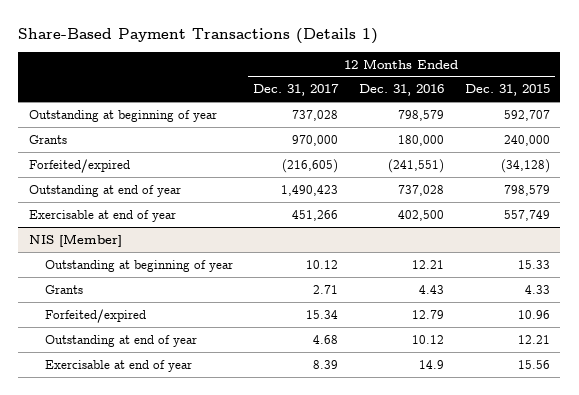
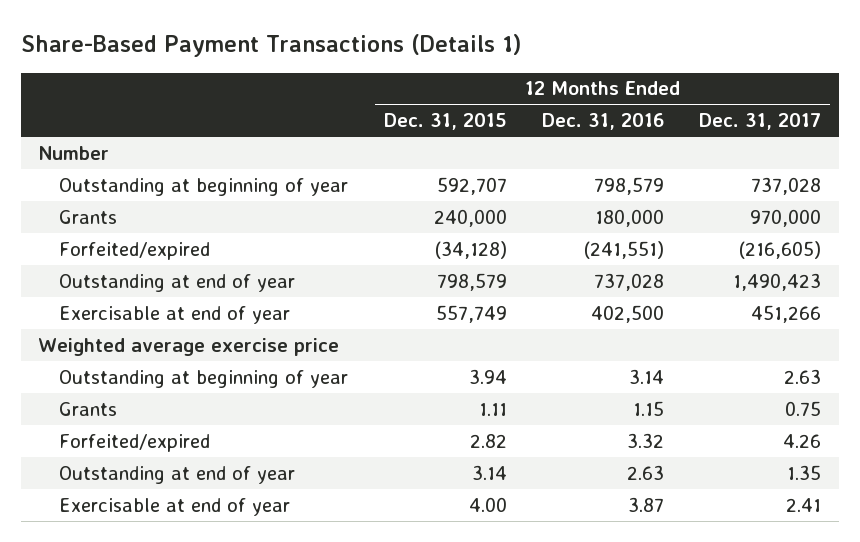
none -> [38,145,110,160] Number
[28,233,122,247] NIS [Member] -> none
none -> [38,337,340,356] Weighted average exercise price
[306,259,339,269] 10.12 -> [784,368,822,384] 2.63
[411,259,444,269] 12.21 -> [629,368,665,384] 3.14
[517,259,550,269] 15.33 -> [468,368,507,384] 3.94
[313,284,339,294] 2.71 -> [785,400,822,416] 0.75
[418,284,444,294] 4.43 -> [633,400,665,416] 1.15
[524,284,550,294] 4.33 -> [478,402,507,416] 1.11
[306,309,339,319] 15.34 -> [783,433,822,448] 4.26
[411,309,444,319] 12.79 -> [627,432,665,448] 3.32
[517,309,550,319] 10.96 -> [469,433,507,448] 2.82
[313,334,339,344] 4.68 -> [787,464,822,480] 1.35
[411,334,444,344] 10.12 -> [627,464,665,480] 2.63
[517,334,550,344] 12.21 -> [471,464,507,480] 3.14
[313,359,339,369] 8.39 -> [786,497,822,512] 2.41
[418,359,444,369] 14.9 -> [628,496,665,512] 3.87
[517,359,550,369] 15.56 -> [468,496,507,512] 4.00

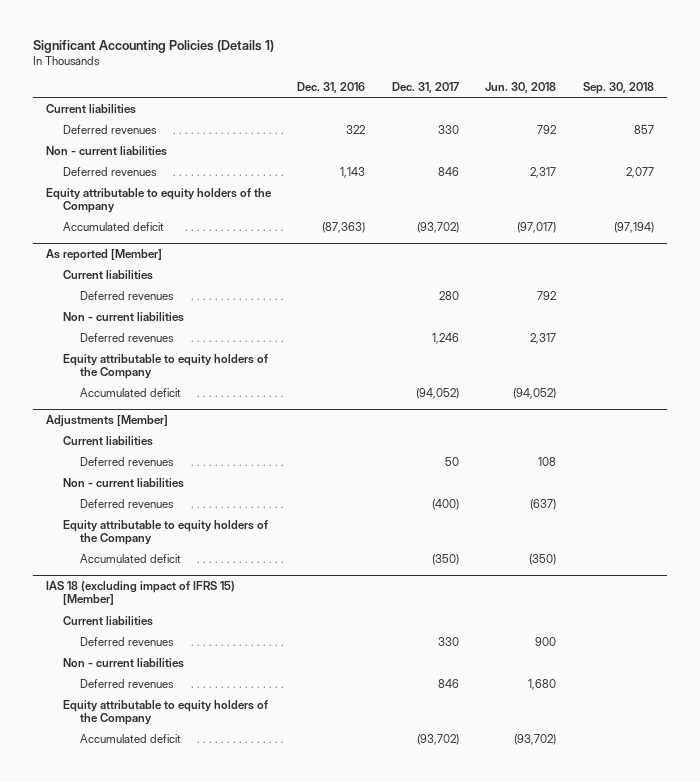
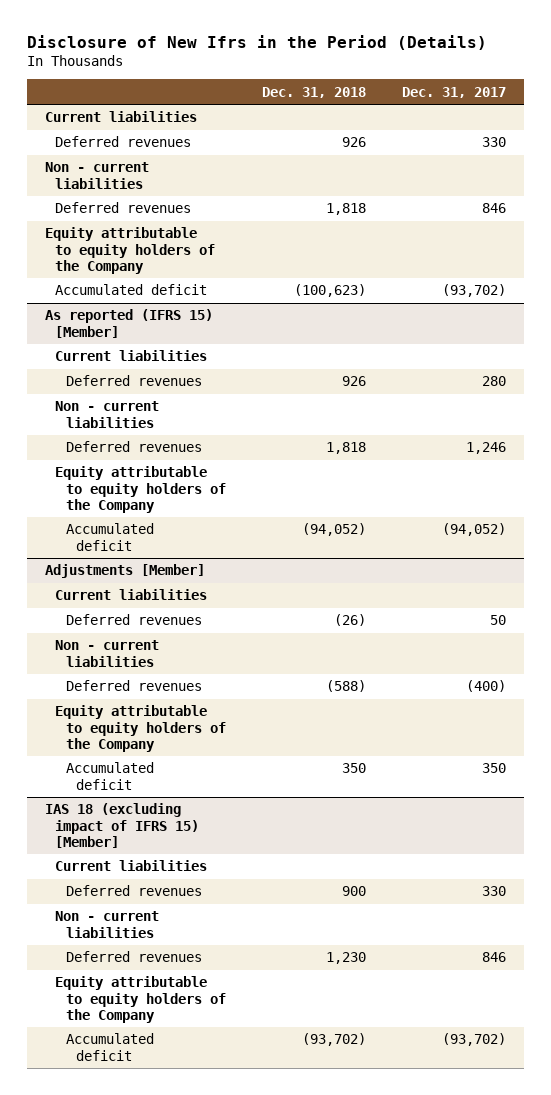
[32,40,274,54] Significant Accounting Policies (Details 1) -> [26,34,487,50] Disclosure of New Ifrs in the Period (Details)
[297,82,366,94] Dec. 31, 2016 -> none
[485,82,557,94] Jun. 30, 2018 -> none
[582,82,654,95] Sep. 30, 2018 -> none
none -> [262,86,367,98] Dec. 31, 2018
[45,249,162,262] As reported [Member] -> [44,309,213,338] As reported (IFRS 15) [Member]
[431,553,459,565] (350) -> [482,763,507,774] 350

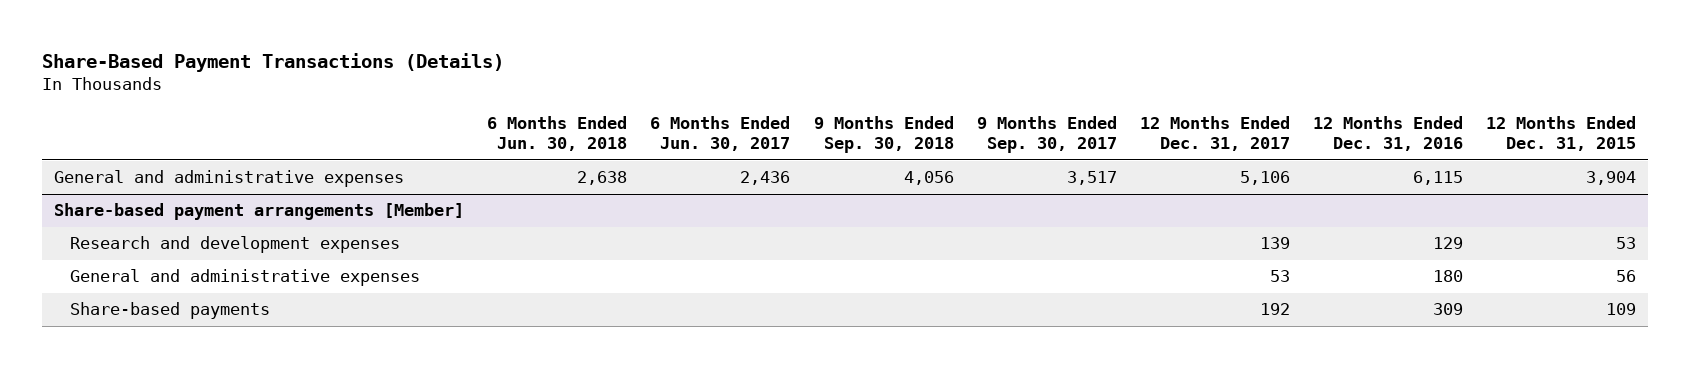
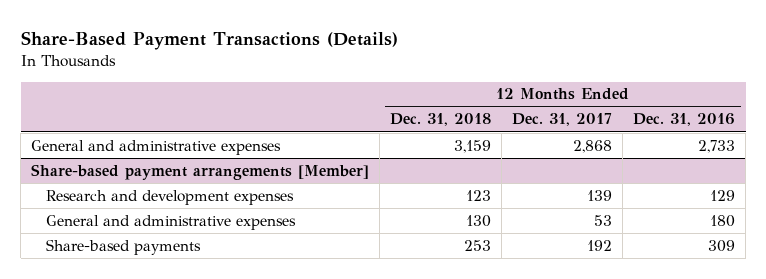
[487,116,628,152] 6 Months Ended Jun. 30, 2018 -> none
[650,116,791,152] 6 Months Ended Jun. 30, 2017 -> none
[813,116,954,154] 9 Months Ended Sep. 30, 2018 -> none
[976,116,1117,154] 9 Months Ended Sep. 30, 2017 -> none
[1486,116,1637,152] 12 Months Ended Dec. 31, 2015 -> none
none -> [390,113,492,127] Dec. 31, 2018
[1239,171,1290,186] 5,106 -> [573,139,613,153] 2,868
[1413,171,1464,186] 6,115 -> [698,139,736,153] 2,733

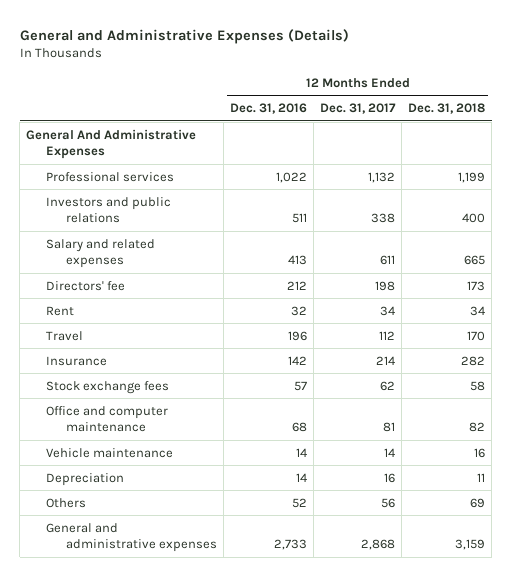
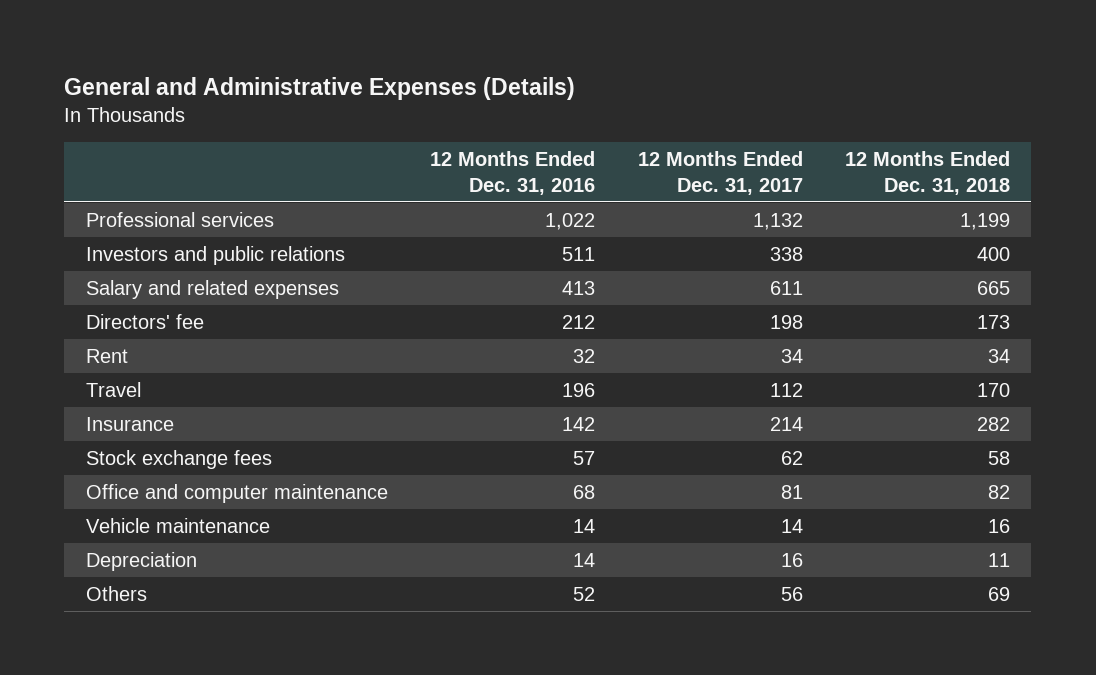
[26,128,197,160] General And Administrative Expenses -> none
[46,522,218,553] General and administrative expenses -> none

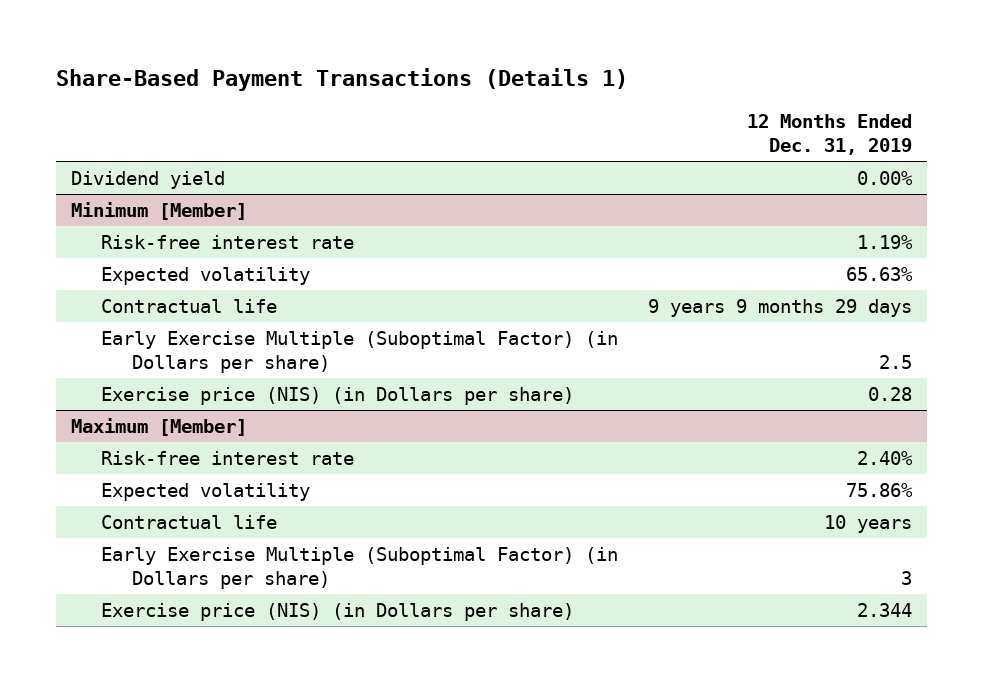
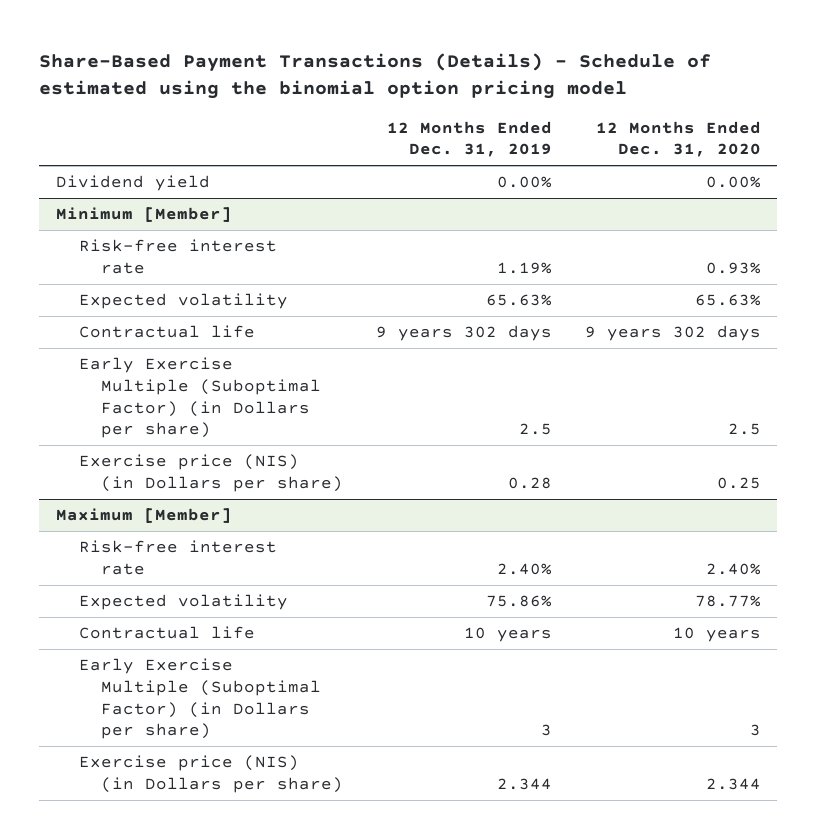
[56,67,629,91] Share-Based Payment Transactions (Details 1) -> [39,52,712,99] Share-Based Payment Transactions (Details) - Schedule of estimated using the binomial option pricing model
none -> [595,120,761,158] 12 Months Ended Dec. 31, 2020
[648,298,913,317] 9 years 9 months 29 days -> [376,325,553,342] 9 years 302 days

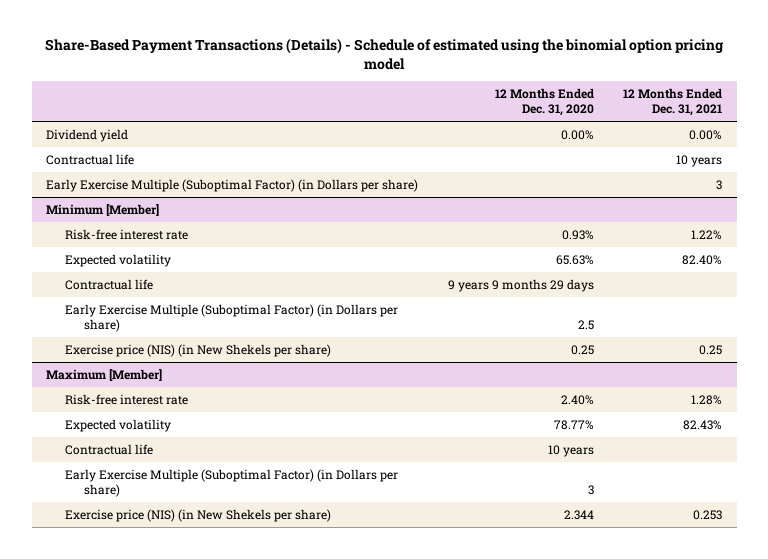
[387,120,553,158] 12 Months Ended Dec. 31, 2019 -> none
none -> [622,87,722,116] 12 Months Ended Dec. 31, 2021
none -> [46,153,135,165] Contractual life
none -> [46,178,419,192] Early Exercise Multiple (Suboptimal Factor) (in Dollars per share)
[584,325,761,342] 9 years 302 days -> [447,278,594,292] 9 years 9 months 29 days
[78,454,344,492] Exercise price (NIS) (in Dollars per share) -> [65,343,332,357] Exercise price (NIS) (in New Shekels per share)
[78,755,344,793] Exercise price (NIS) (in Dollars per share) -> [65,508,332,522] Exercise price (NIS) (in New Shekels per share)

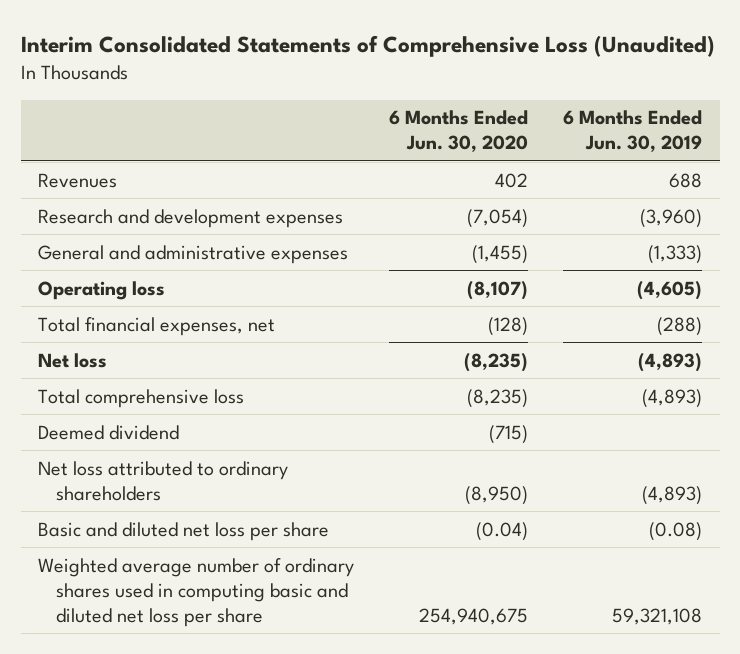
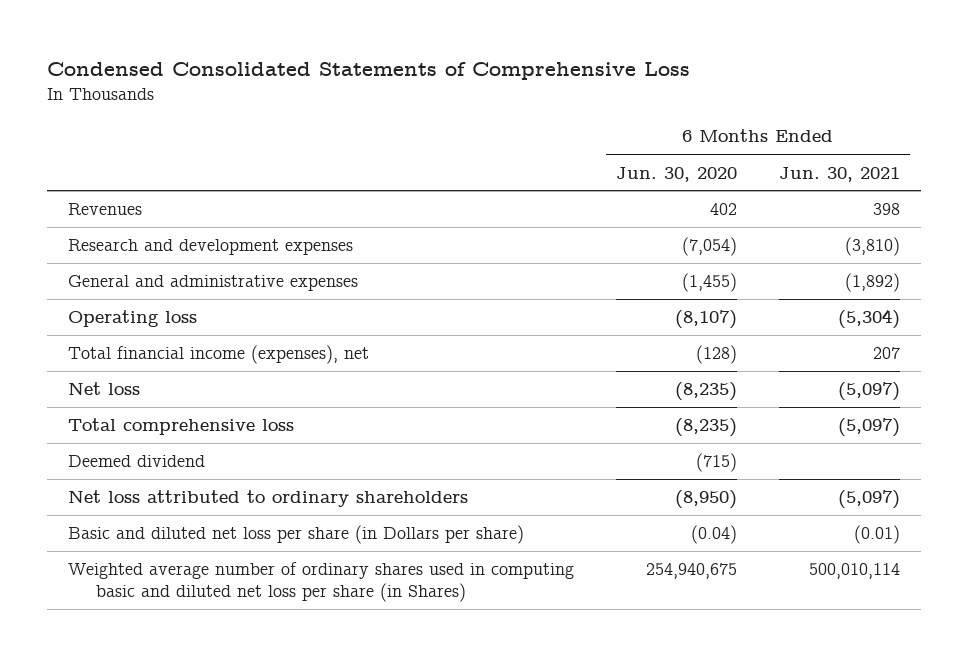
[20,35,715,58] Interim Consolidated Statements of Comprehensive Loss (Unaudited) -> [47,61,691,80] Condensed Consolidated Statements of Comprehensive Loss
[563,110,703,153] 6 Months Ended Jun. 30, 2019 -> none
none -> [778,166,900,182] Jun. 30, 2021
[38,316,276,336] Total financial expenses, net -> [68,345,370,365] Total financial income (expenses), net
[38,521,330,541] Basic and diluted net loss per share -> [68,525,525,545] Basic and diluted net loss per share (in Dollars per share)
[38,557,355,627] Weighted average number of ordinary shares used in computing basic and diluted net loss per share -> [68,562,575,603] Weighted average number of ordinary shares used in computing basic and diluted net loss per share (in Shares)

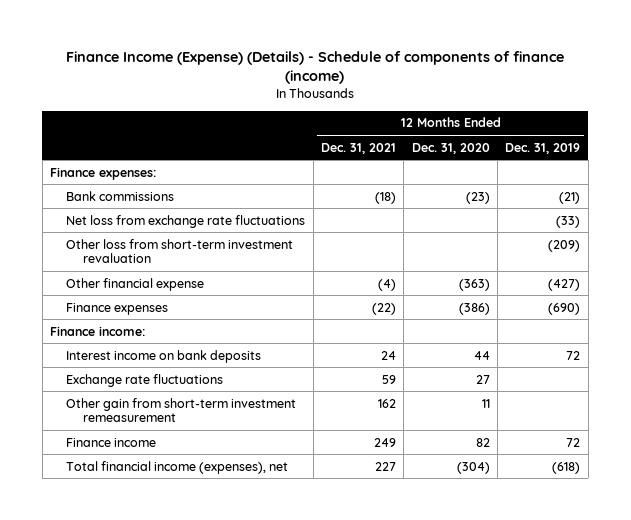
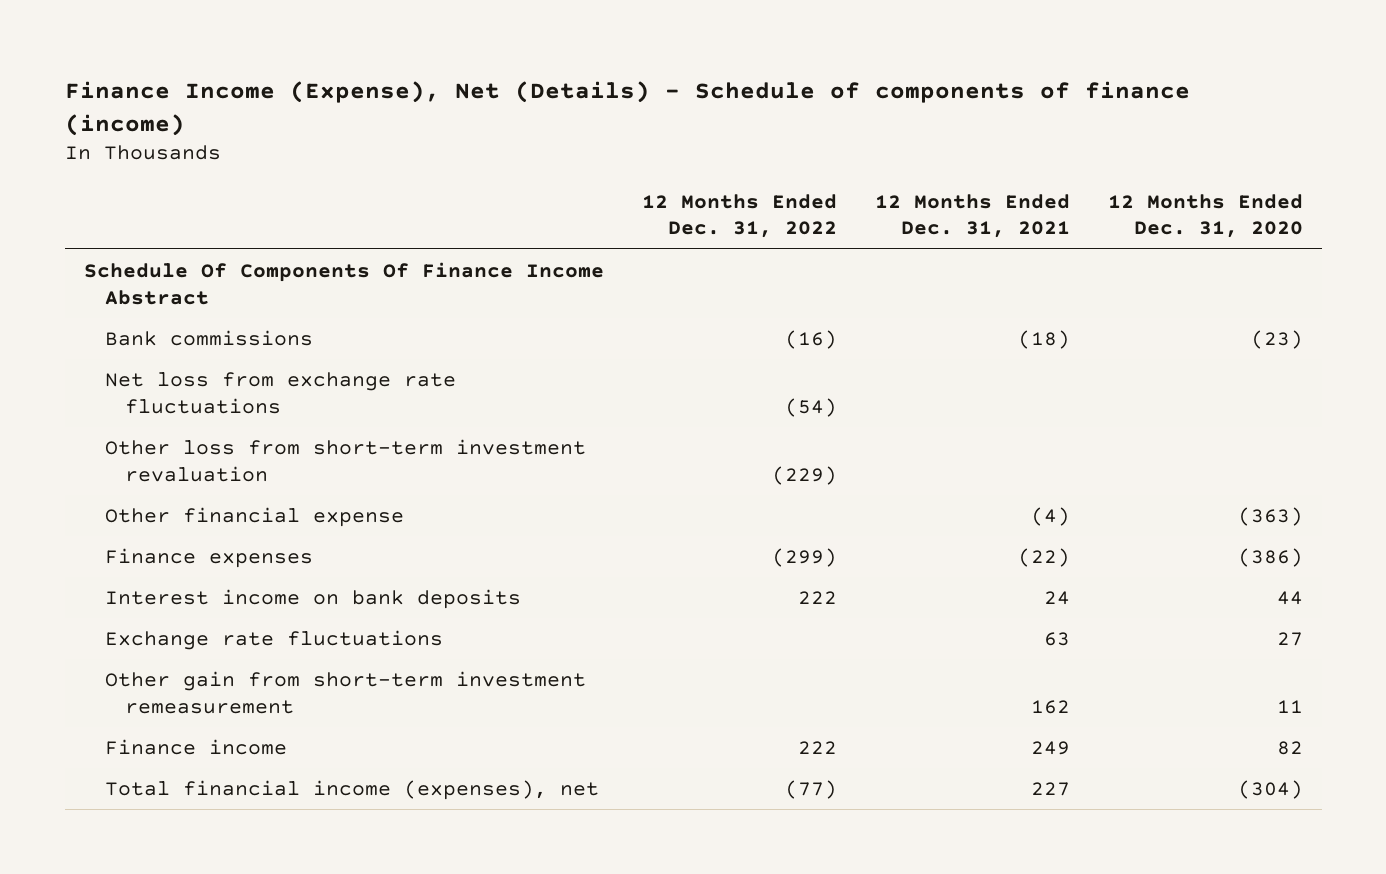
[66,50,565,85] Finance Income (Expense) (Details) - Schedule of components of finance (income) -> [64,80,1190,136] Finance Income (Expense), Net (Details) - Schedule of components of finance (income)
[505,142,581,154] Dec. 31, 2019 -> none
none -> [641,193,837,239] 12 Months Ended Dec. 31, 2022
[50,166,157,180] Finance expenses: -> none
none -> [83,261,604,305] Schedule Of Components Of Finance Income Abstract
[50,325,146,336] Finance income: -> none
[382,374,397,384] 59 -> [1043,631,1070,646] 63

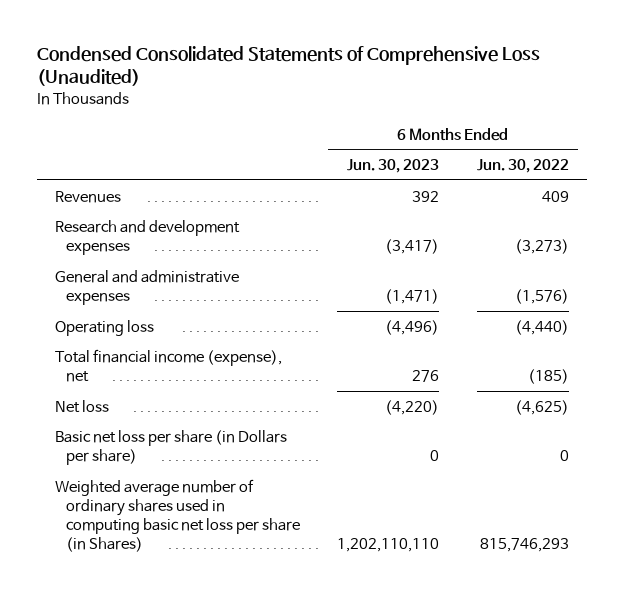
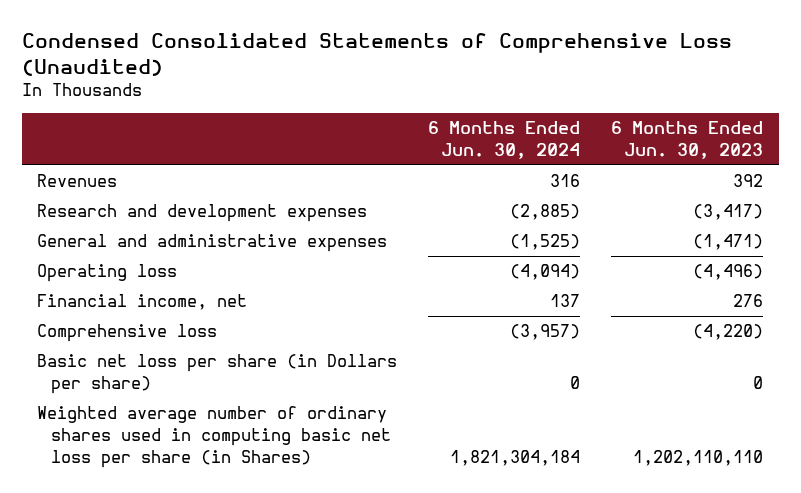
[476,159,569,174] Jun. 30, 2022 -> none
none -> [428,121,581,159] 6 Months Ended Jun. 30, 2024
[55,348,283,382] Total financial income (expense), net -> [37,294,248,311] Financial income, net
[55,399,110,413] Net loss -> [37,324,218,343] Comprehensive loss

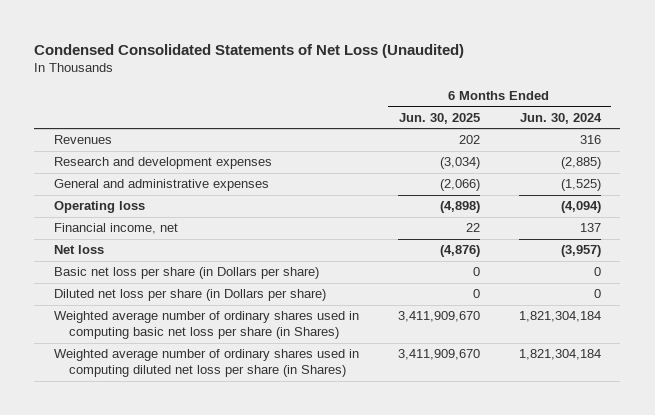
[21,32,732,76] Condensed Consolidated Statements of Comprehensive Loss (Unaudited) -> [34,43,465,58] Condensed Consolidated Statements of Net Loss (Unaudited)
[611,121,764,159] 6 Months Ended Jun. 30, 2023 -> none
none -> [398,112,480,124] Jun. 30, 2025
[37,324,218,343] Comprehensive loss -> [53,245,104,255] Net loss
none -> [53,289,326,302] Diluted net loss per share (in Dollars per share)
none -> [53,349,359,378] Weighted average number of ordinary shares used in computing diluted net loss per share (in Shares)

